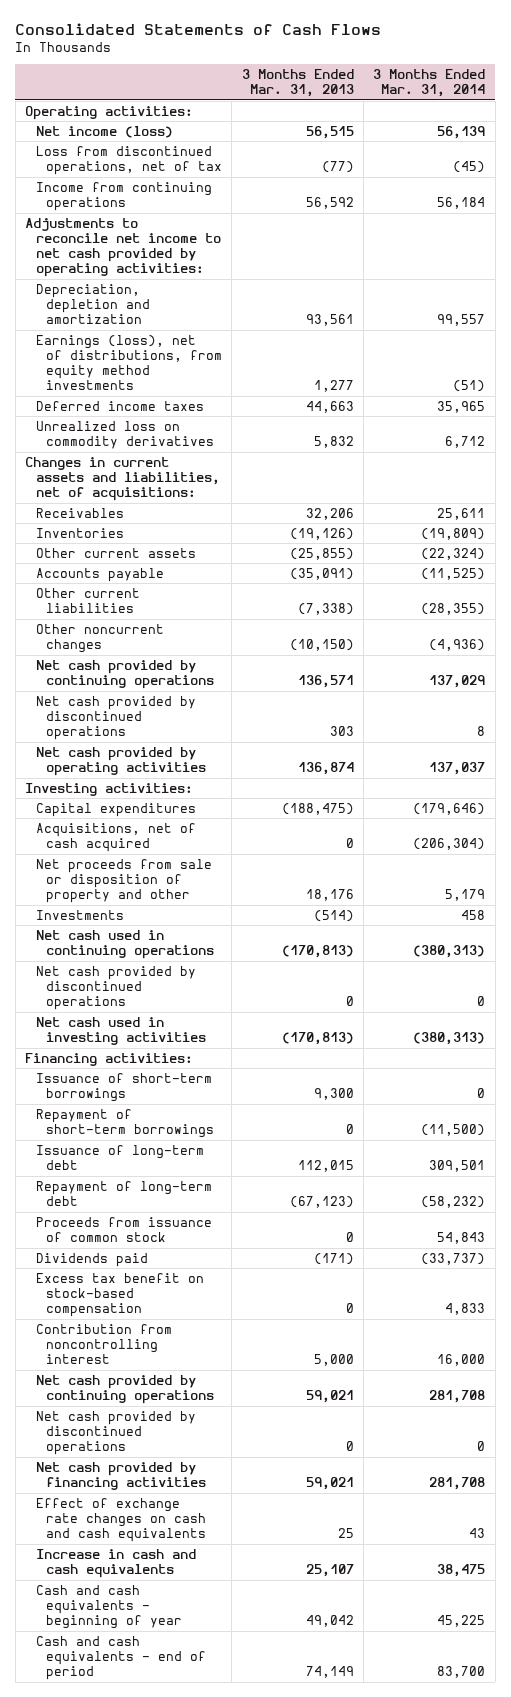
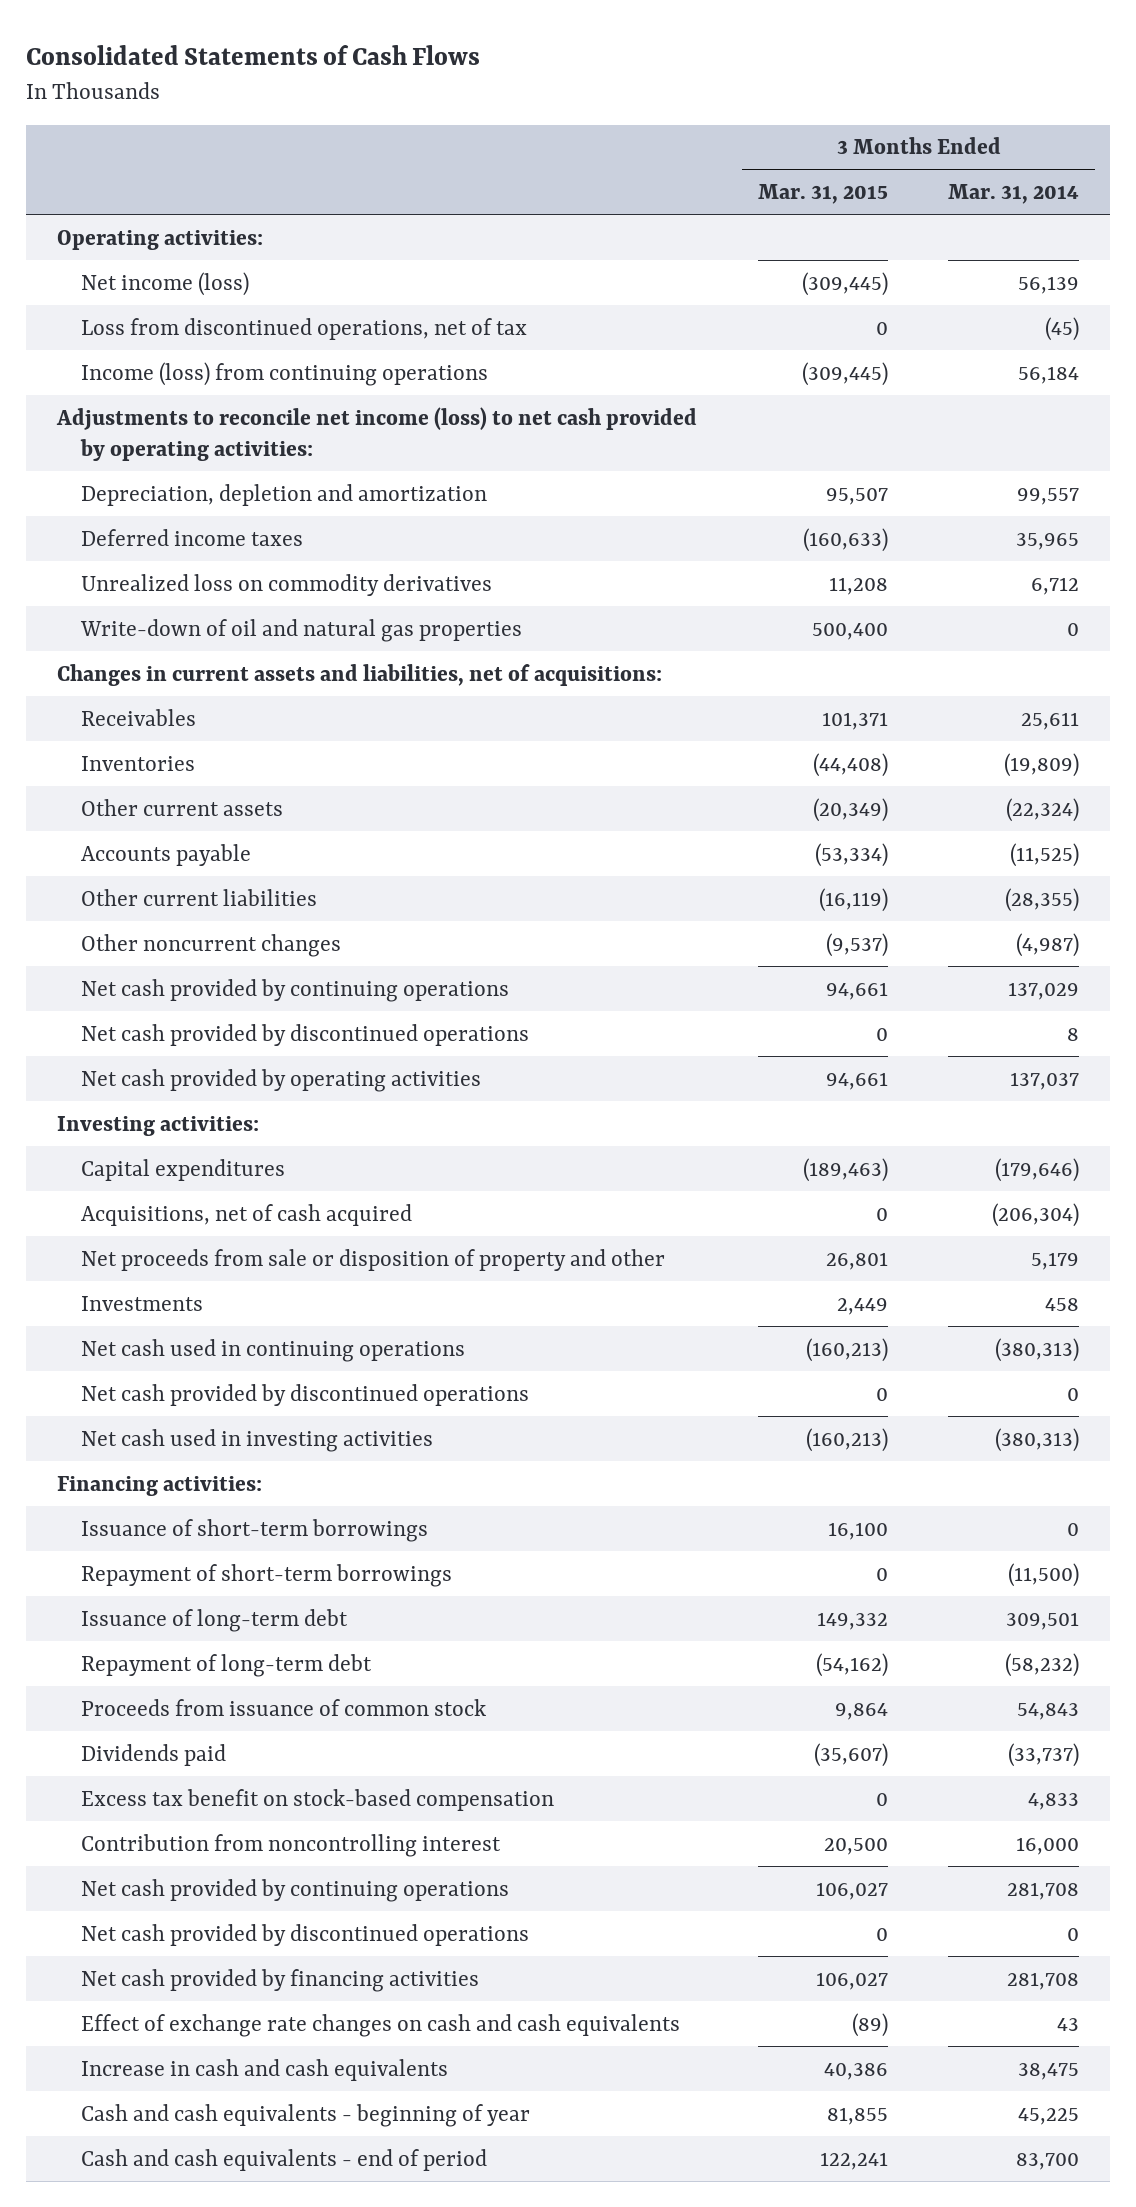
[241,69,354,98] 3 Months Ended Mar. 31, 2013 -> none
none -> [757,184,888,205] Mar. 31, 2015
[35,181,212,212] Income from continuing operations -> [81,361,489,386] Income (loss) from continuing operations
[25,217,221,278] Adjustments to reconcile net income to net cash provided by operating activities: -> [55,406,697,462] Adjustments to reconcile net income (loss) to net cash provided by operating activities:
[35,334,223,391] Earnings (loss), net of distributions, from equity method investments -> none
none -> [80,618,523,642] Write-down of oil and natural gas properties
[429,639,486,652] (4,936) -> [1016,932,1080,957] (4,987)

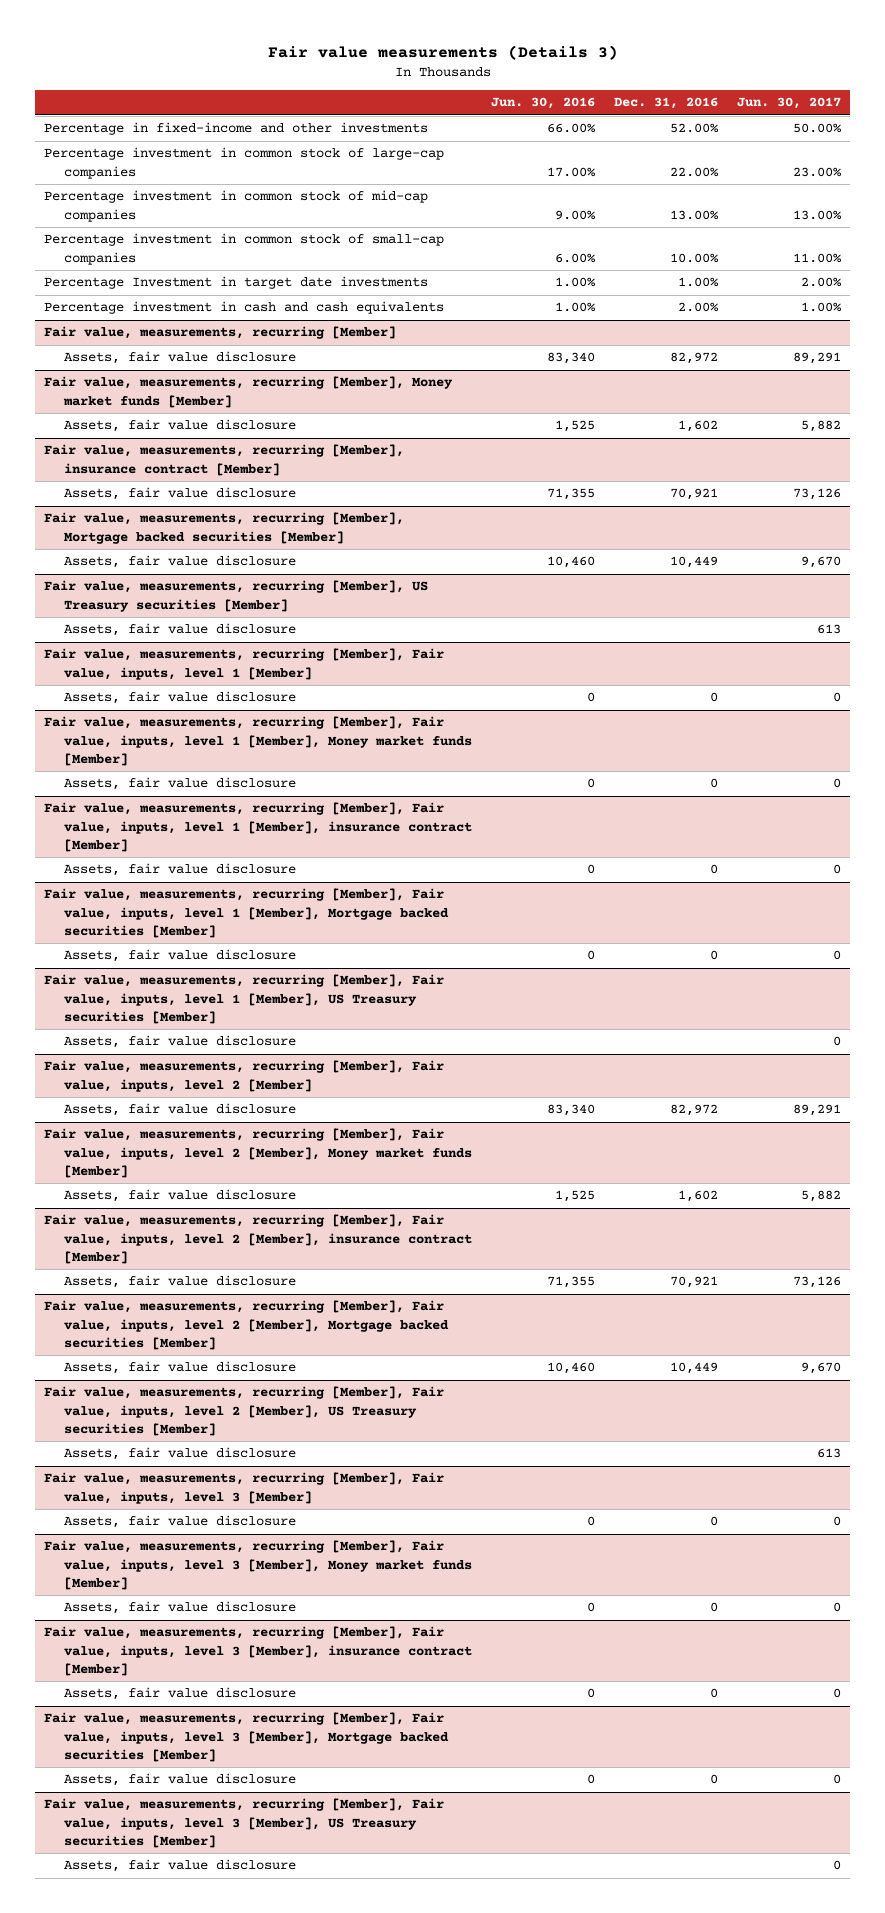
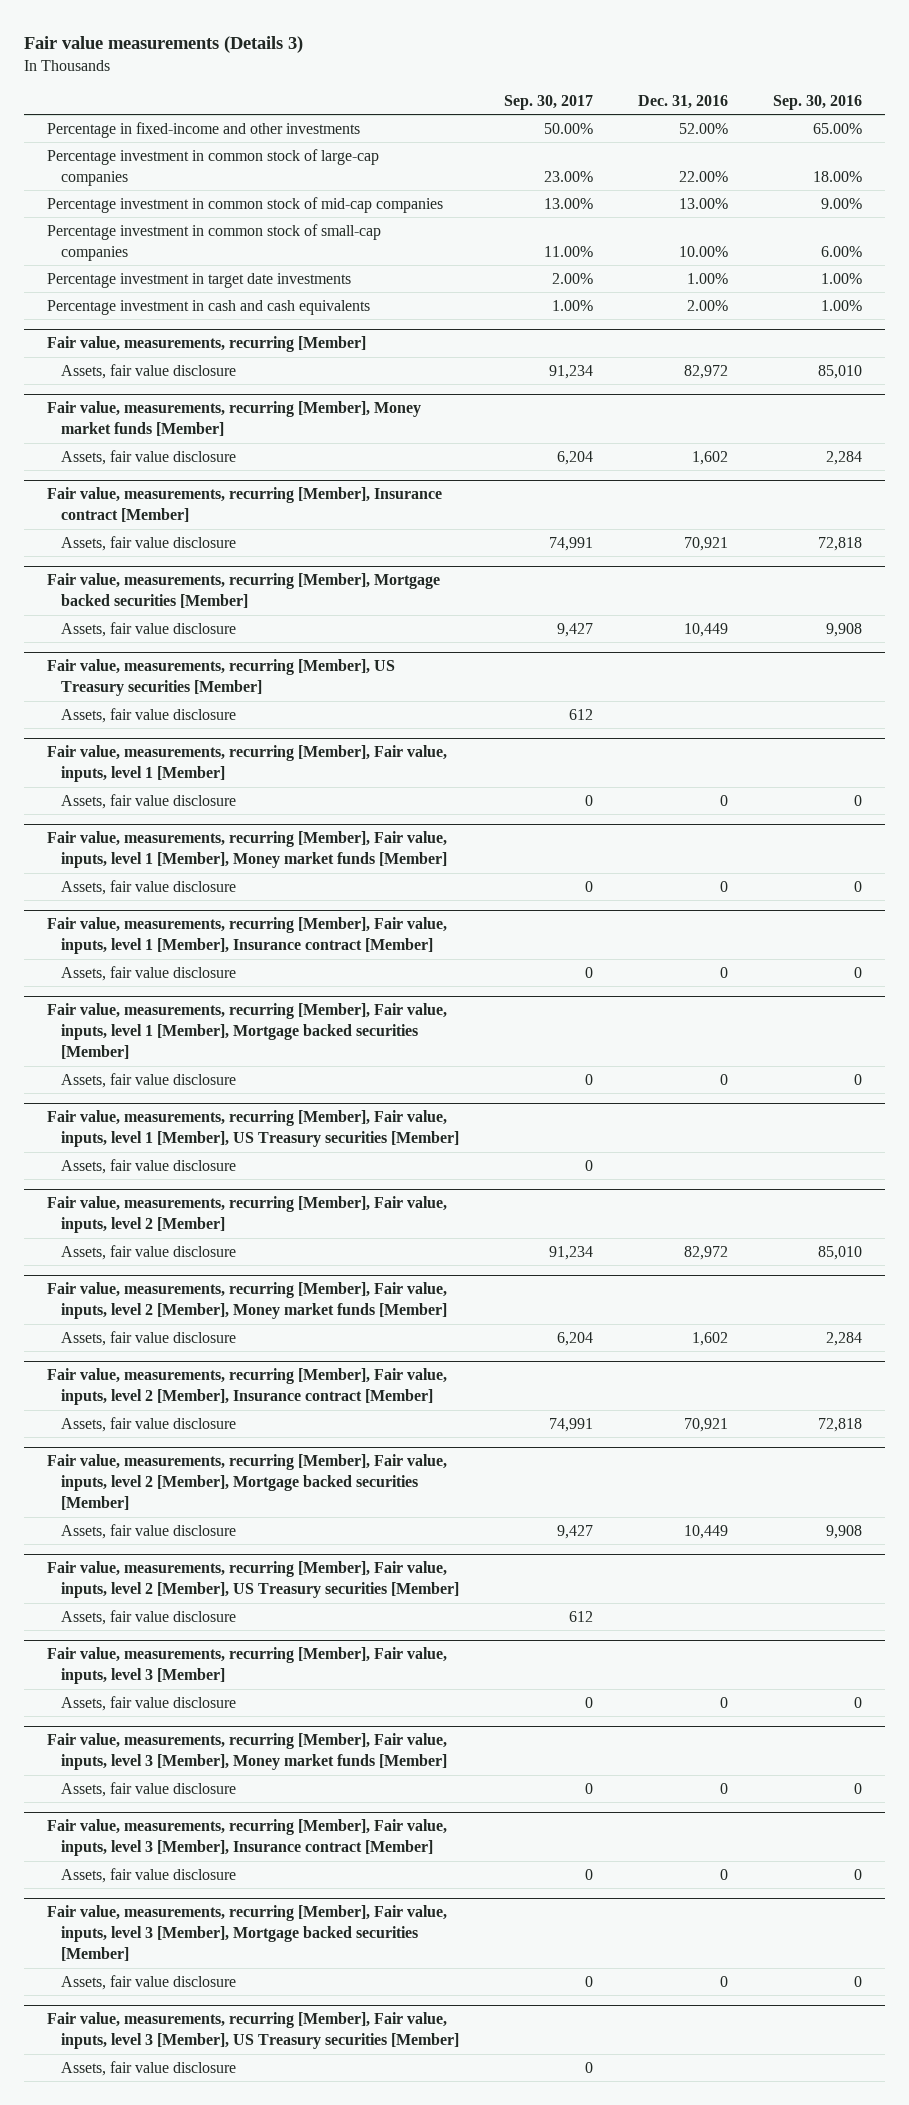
[490,97,595,110] Jun. 30, 2016 -> none
[736,97,841,110] Jun. 30, 2017 -> none
none -> [503,94,593,110] Sep. 30, 2017
none -> [773,94,863,110] Sep. 30, 2016
[44,276,429,290] Percentage Investment in target date investments -> [46,272,351,288] Percentage investment in target date investments
[44,444,405,476] Fair value, measurements, recurring [Member], insurance contract [Member] -> [46,487,442,523] Fair value, measurements, recurring [Member], Insurance contract [Member]
[44,802,472,852] Fair value, measurements, recurring [Member], Fair value, inputs, level 1 [Member], insurance contract [Member] -> [46,917,447,955] Fair value, measurements, recurring [Member], Fair value, inputs, level 1 [Member], Insurance contract [Member]
[44,1214,472,1264] Fair value, measurements, recurring [Member], Fair value, inputs, level 2 [Member], insurance contract [Member] -> [46,1368,447,1406] Fair value, measurements, recurring [Member], Fair value, inputs, level 2 [Member], Insurance contract [Member]
[44,1626,472,1676] Fair value, measurements, recurring [Member], Fair value, inputs, level 3 [Member], insurance contract [Member] -> [46,1819,447,1857] Fair value, measurements, recurring [Member], Fair value, inputs, level 3 [Member], Insurance contract [Member]

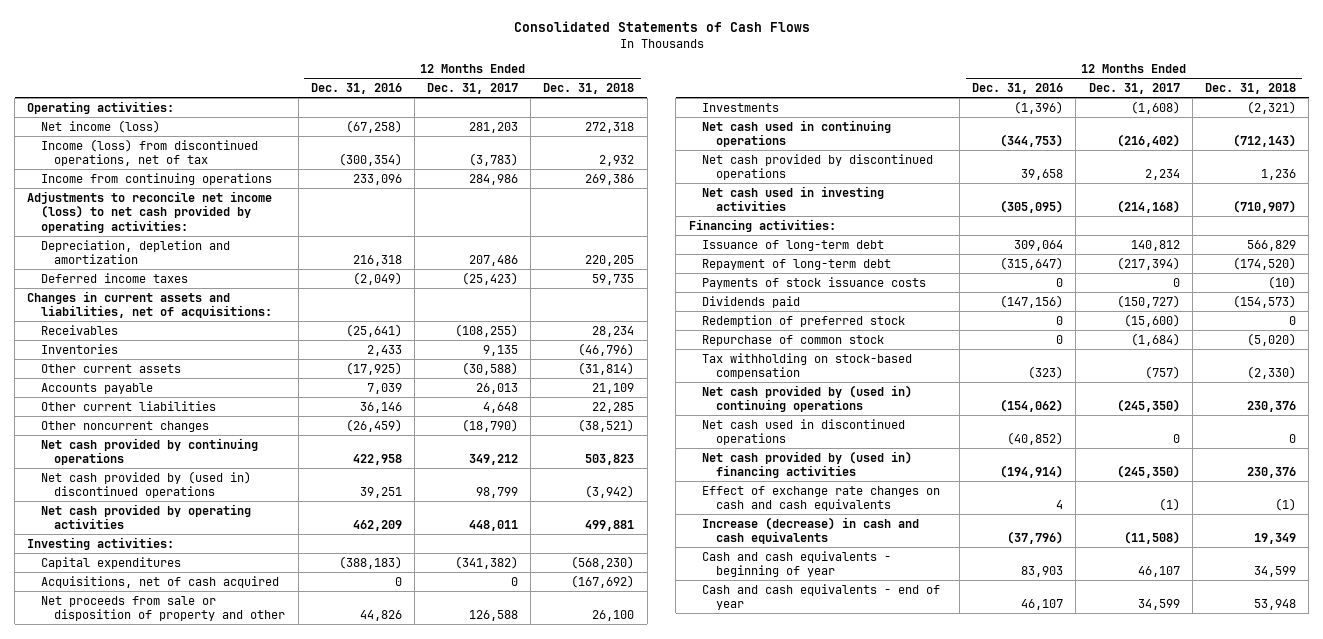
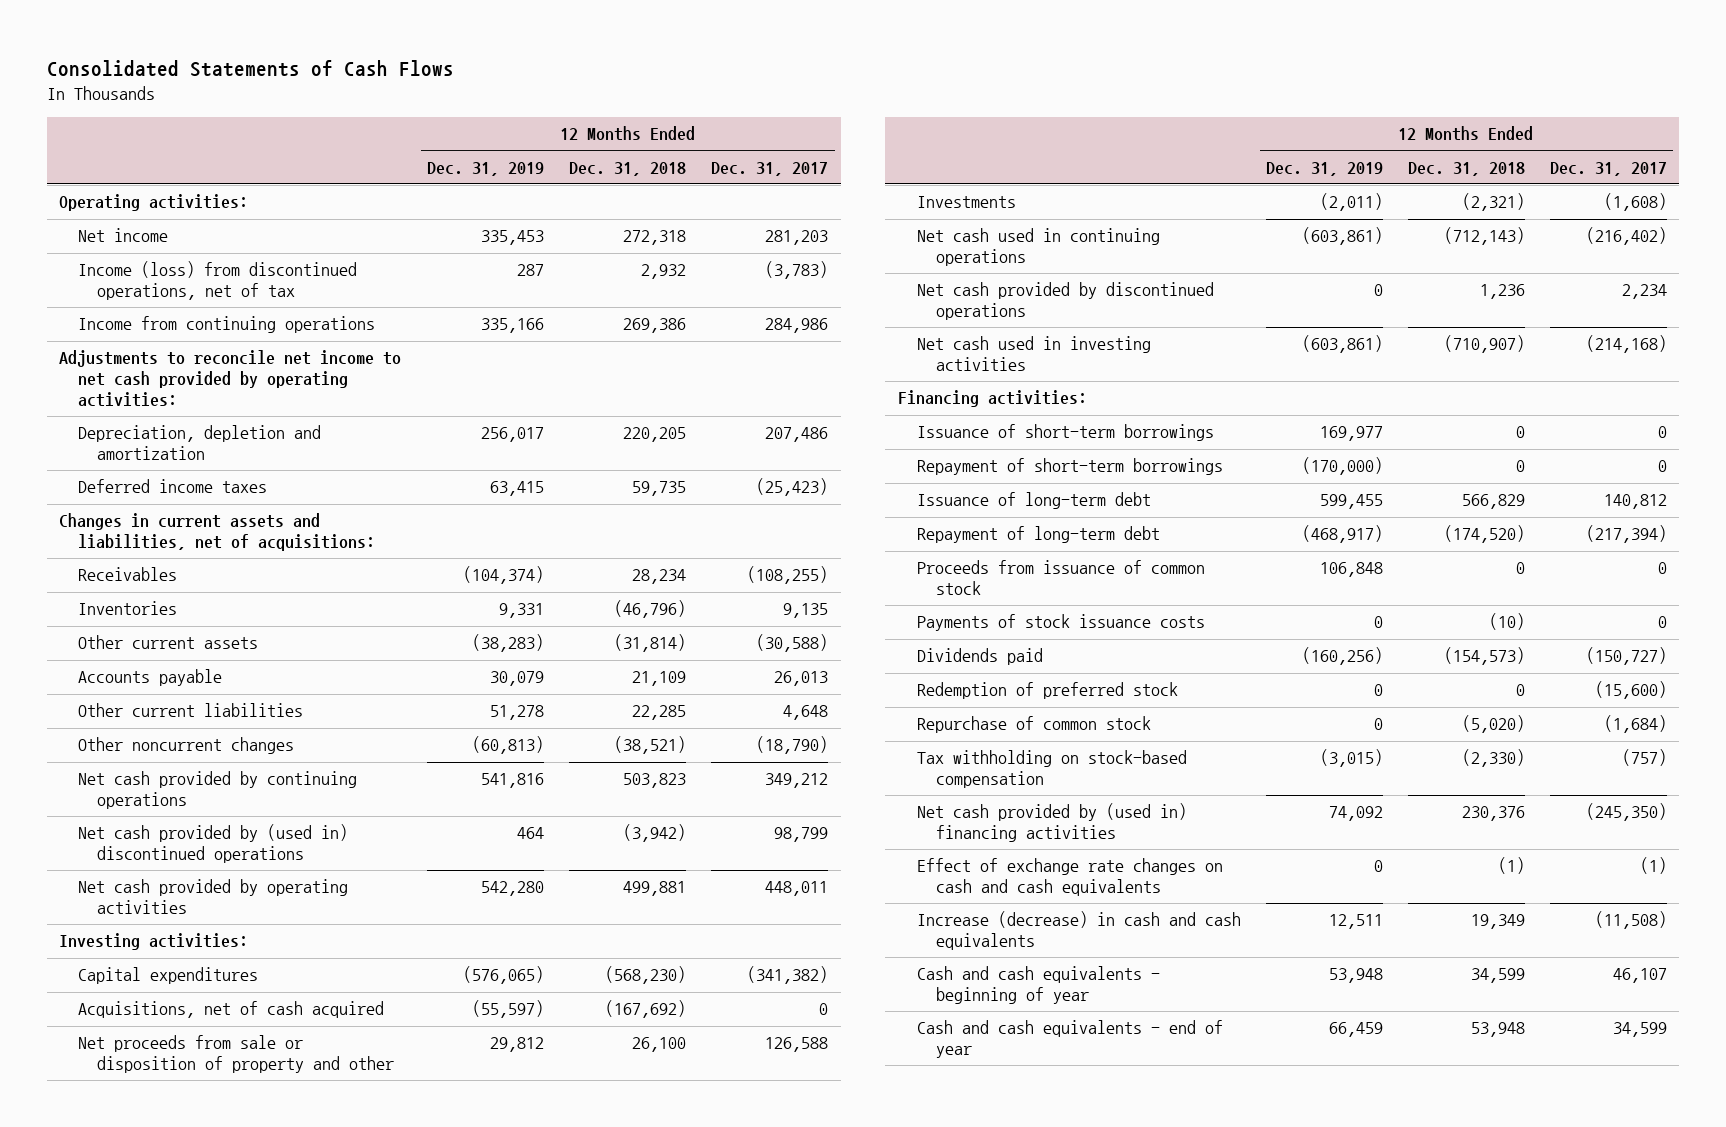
[310,83,402,95] Dec. 31, 2016 -> none
none -> [427,161,545,176] Dec. 31, 2019
[40,119,160,133] Net income (loss) -> [78,228,169,243] Net income
[27,190,273,233] Adjustments to reconcile net income (loss) to net cash provided by operating activities: -> [59,350,402,408] Adjustments to reconcile net income to net cash provided by operating activities:
none -> [916,424,1214,442] Issuance of short-term borrowings
none -> [916,458,1223,476] Repayment of short-term borrowings
none -> [916,560,1205,596] Proceeds from issuance of common stock
[702,384,913,413] Net cash provided by (used in) continuing operations -> none
[702,418,906,446] Net cash used in discontinued operations -> none

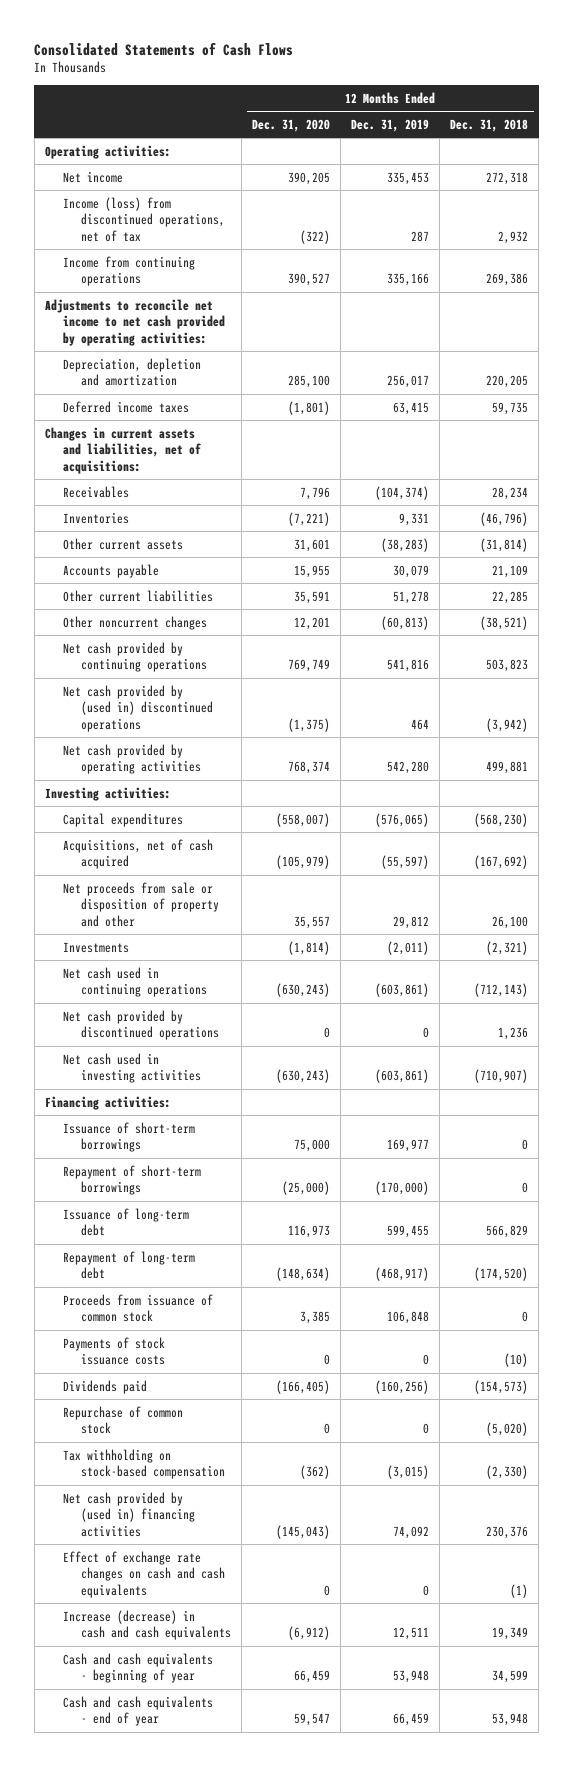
[711,161,829,176] Dec. 31, 2017 -> none
none -> [252,118,331,132] Dec. 31, 2020
[916,682,1178,700] Redemption of preferred stock -> none

